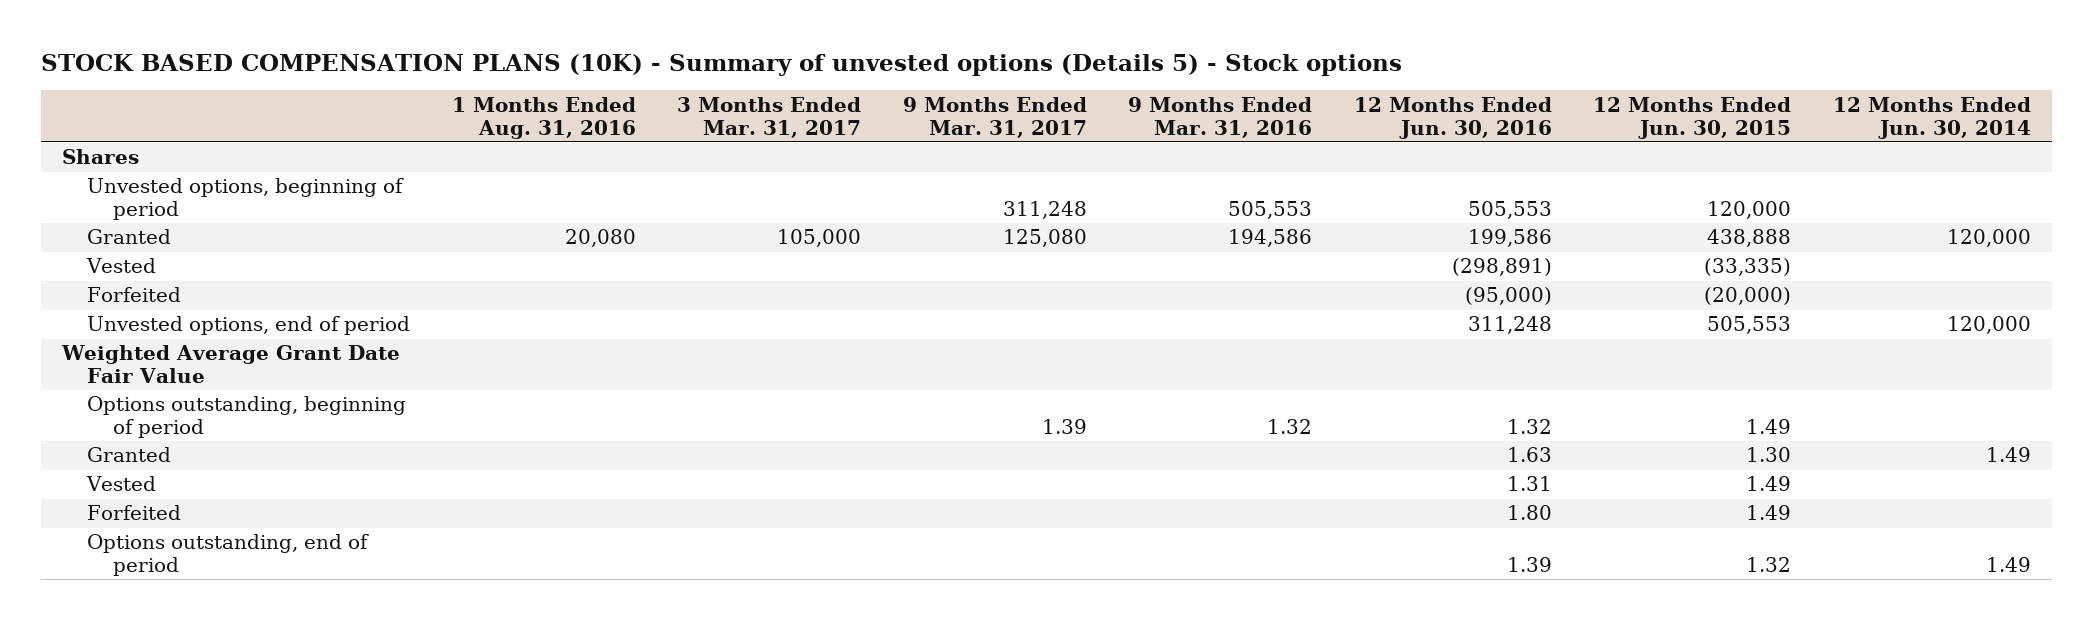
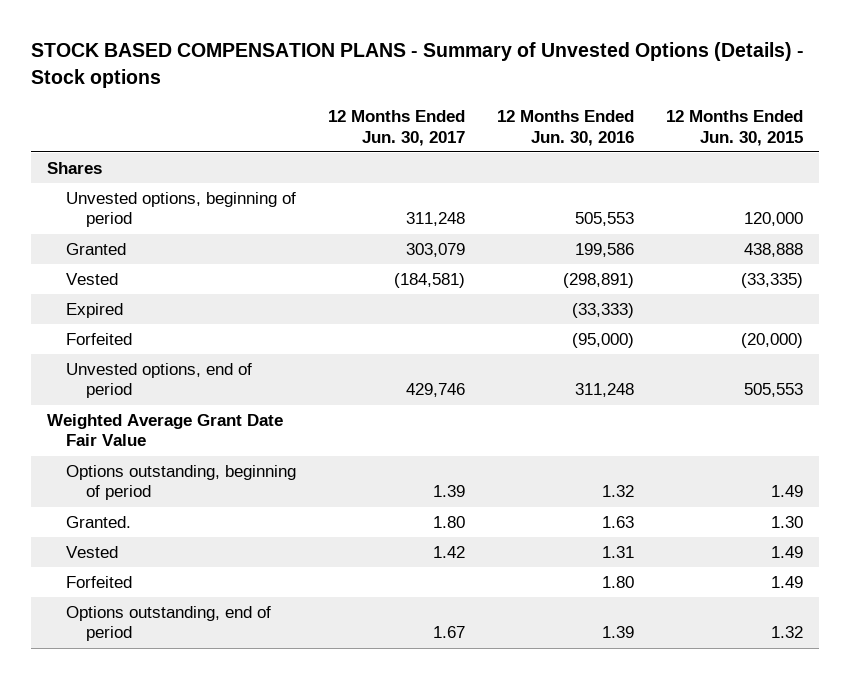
[41,54,1403,77] STOCK BASED COMPENSATION PLANS (10K) - Summary of unvested options (Details 5) - Stock options -> [30,42,804,89] STOCK BASED COMPENSATION PLANS - Summary of Unvested Options (Details) - Stock options
[451,96,636,139] 1 Months Ended Aug. 31, 2016 -> none
[677,96,862,138] 3 Months Ended Mar. 31, 2017 -> none
[902,96,1087,138] 9 Months Ended Mar. 31, 2017 -> none
[1128,96,1313,138] 9 Months Ended Mar. 31, 2016 -> none
[1832,96,2031,139] 12 Months Ended Jun. 30, 2014 -> none
none -> [328,110,466,146] 12 Months Ended Jun. 30, 2017
none -> [66,302,124,318] Expired
[87,447,172,463] Granted -> [66,515,132,528] Granted.

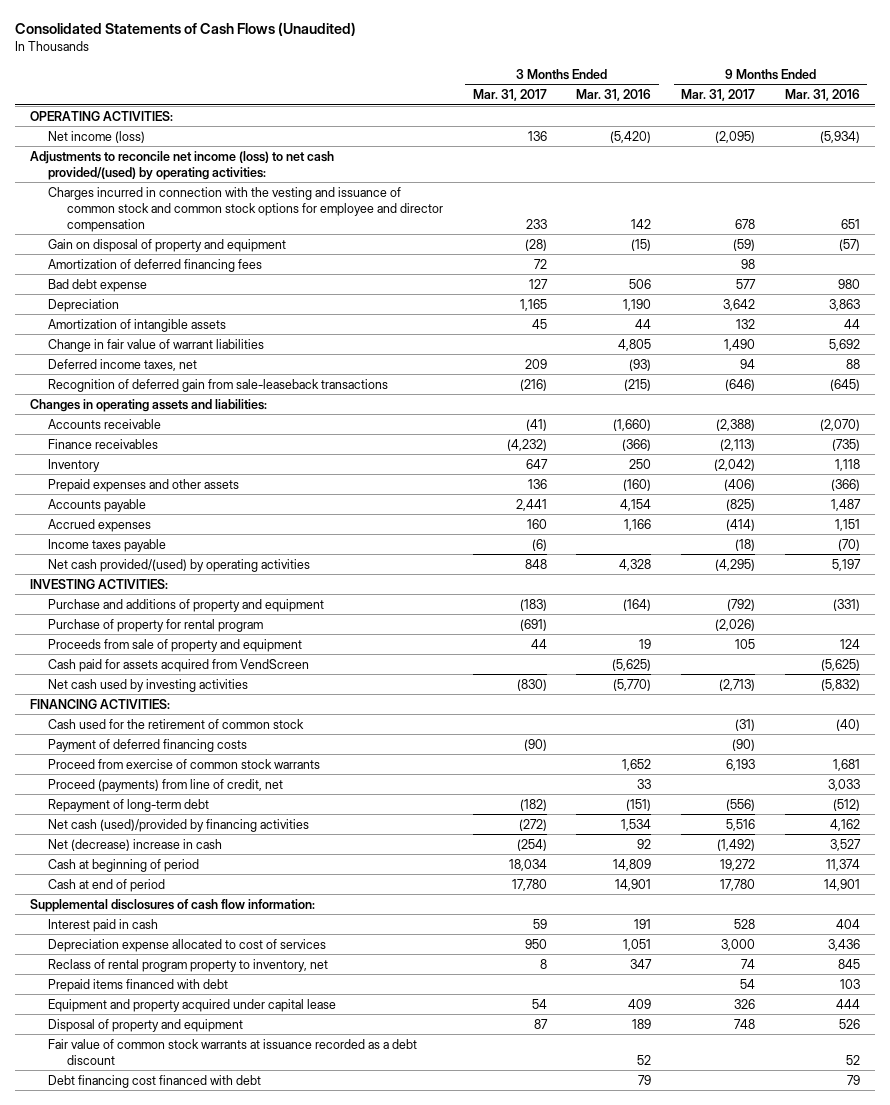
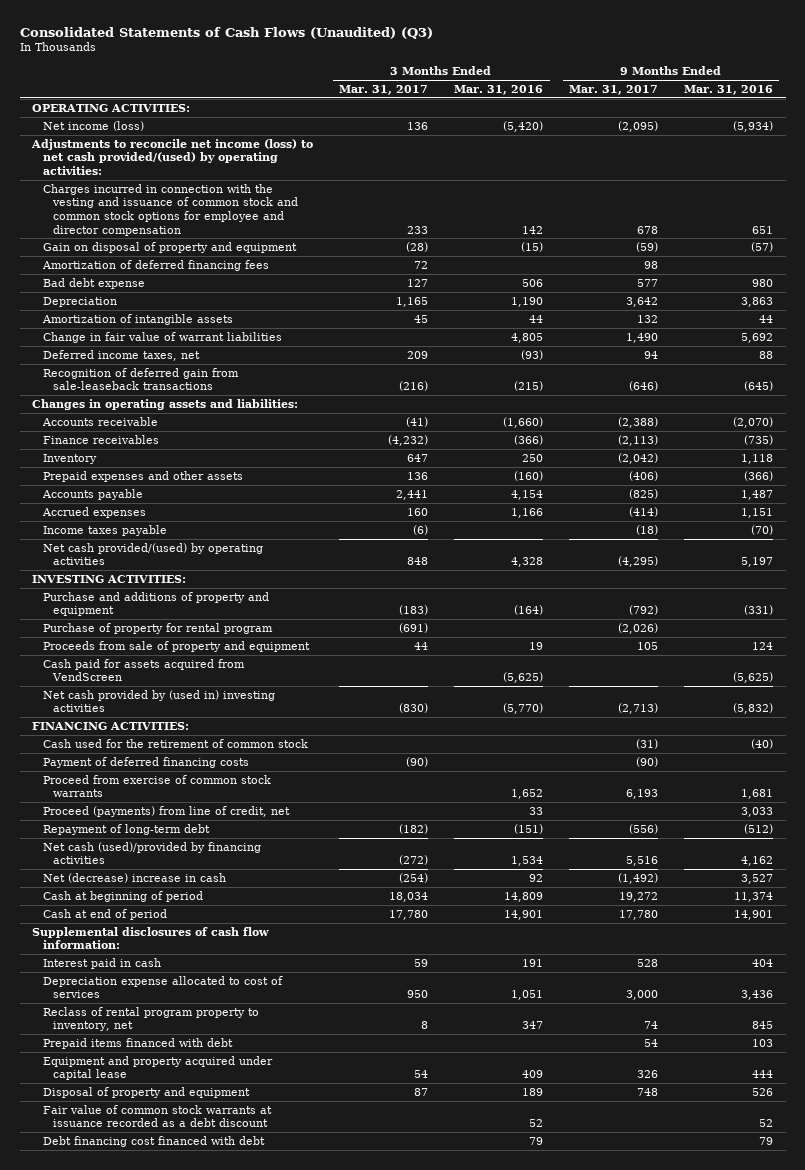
[14,22,356,37] Consolidated Statements of Cash Flows (Unaudited) -> [19,26,433,39] Consolidated Statements of Cash Flows (Unaudited) (Q3)
[48,678,249,692] Net cash used by investing activities -> [42,689,275,713] Net cash provided by (used in) investing activities

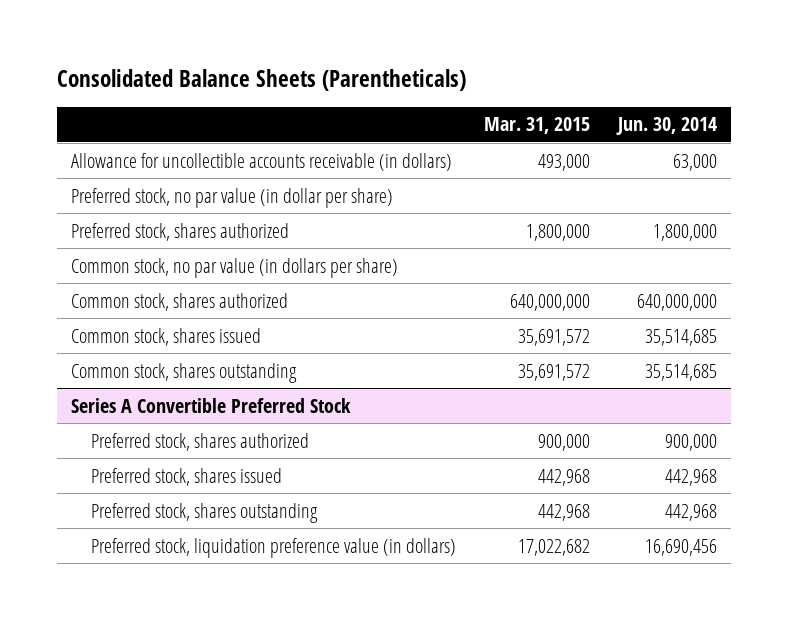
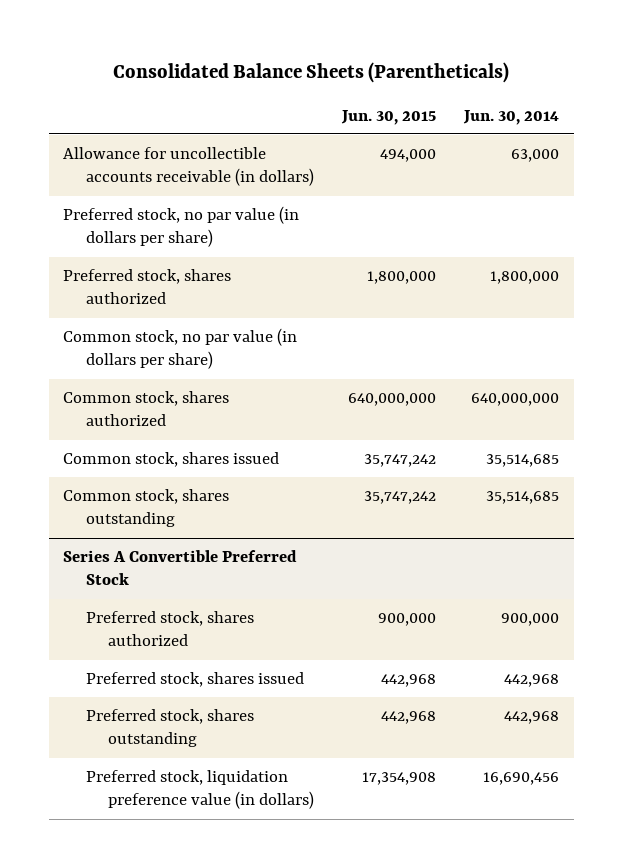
[484,117,591,135] Mar. 31, 2015 -> none
none -> [341,109,437,125] Jun. 30, 2015
[70,187,393,208] Preferred stock, no par value (in dollar per share) -> [63,205,300,248] Preferred stock, no par value (in dollars per share)

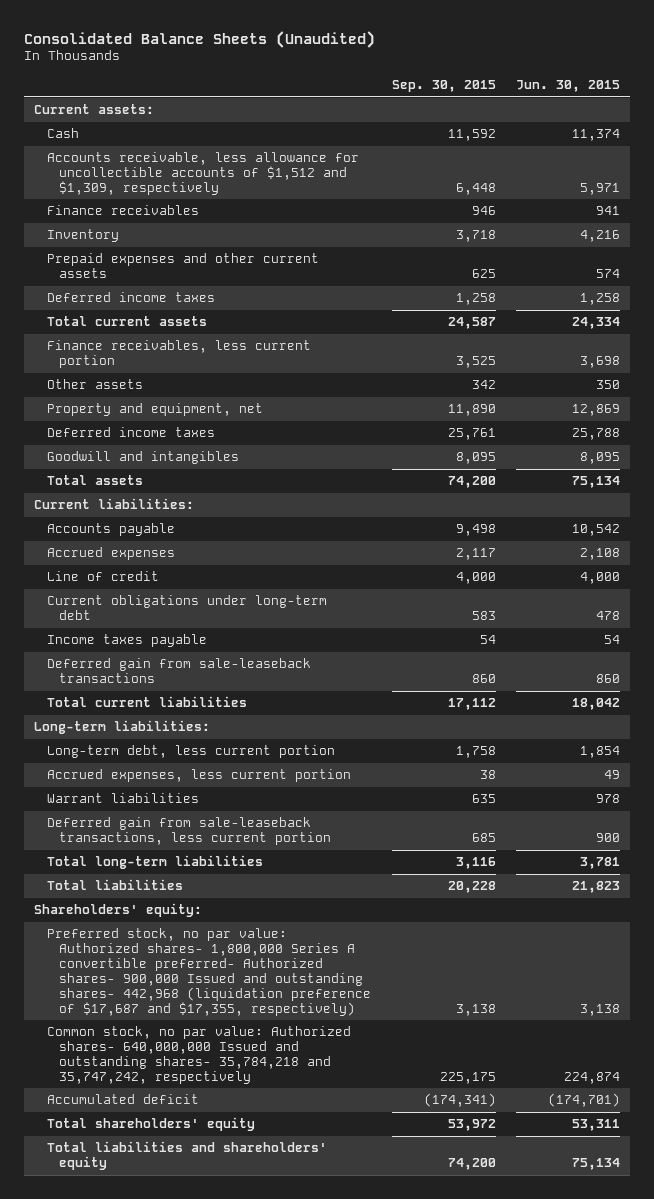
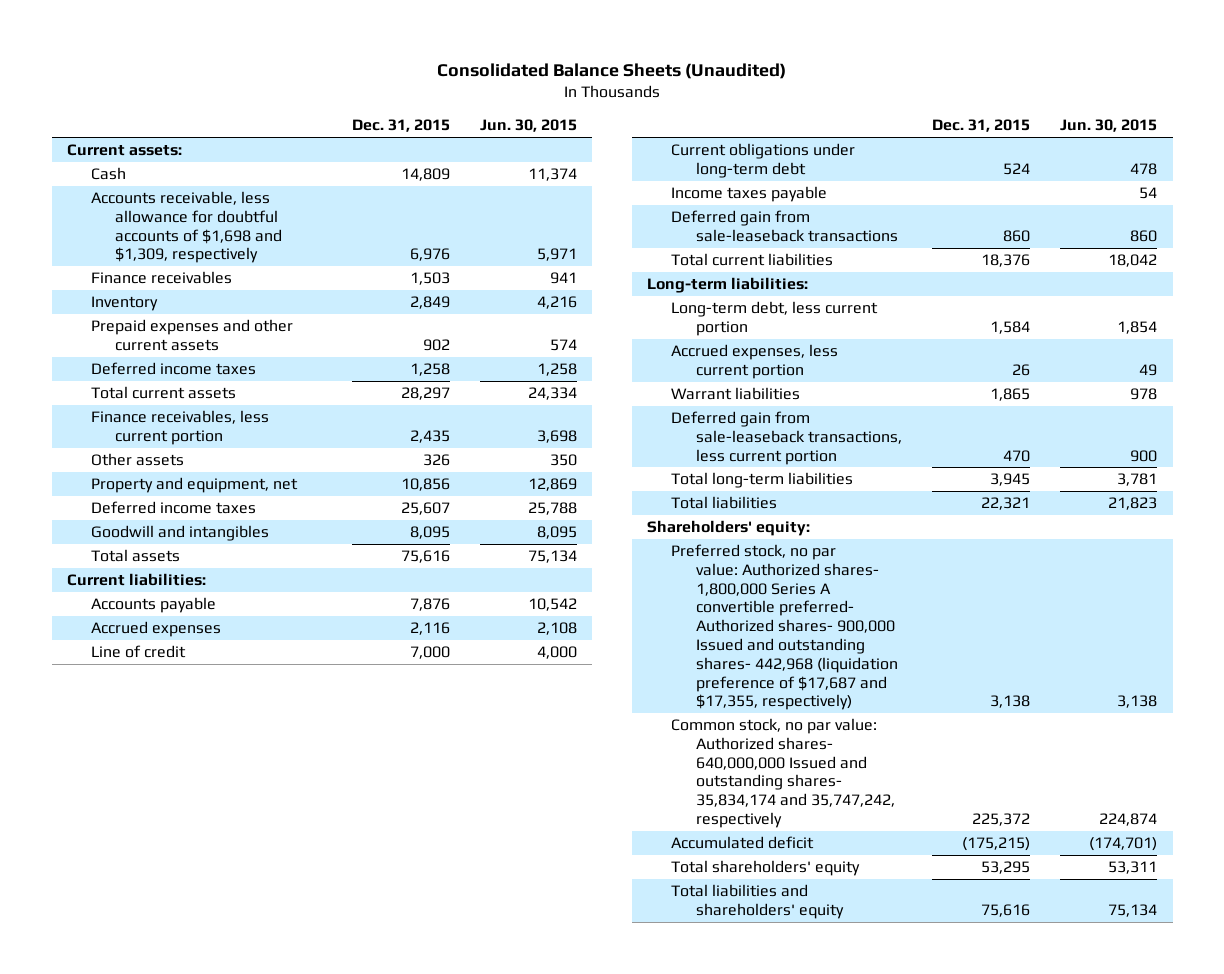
[391,80,496,93] Sep. 30, 2015 -> none
none -> [351,119,450,133] Dec. 31, 2015
[46,152,359,196] Accounts receivable, less allowance for uncollectible accounts of $1,512 and $1,309, respectively -> [91,191,283,264] Accounts receivable, less allowance for doubtful accounts of $1,698 and $1,309, respectively
[46,1026,351,1084] Common stock, no par value: Authorized shares- 640,000,000 Issued and outstanding shares- 35,784,218 and 35,747,242, respectively -> [671,718,895,829] Common stock, no par value: Authorized shares- 640,000,000 Issued and outstanding shares- 35,834,174 and 35,747,242, respectively

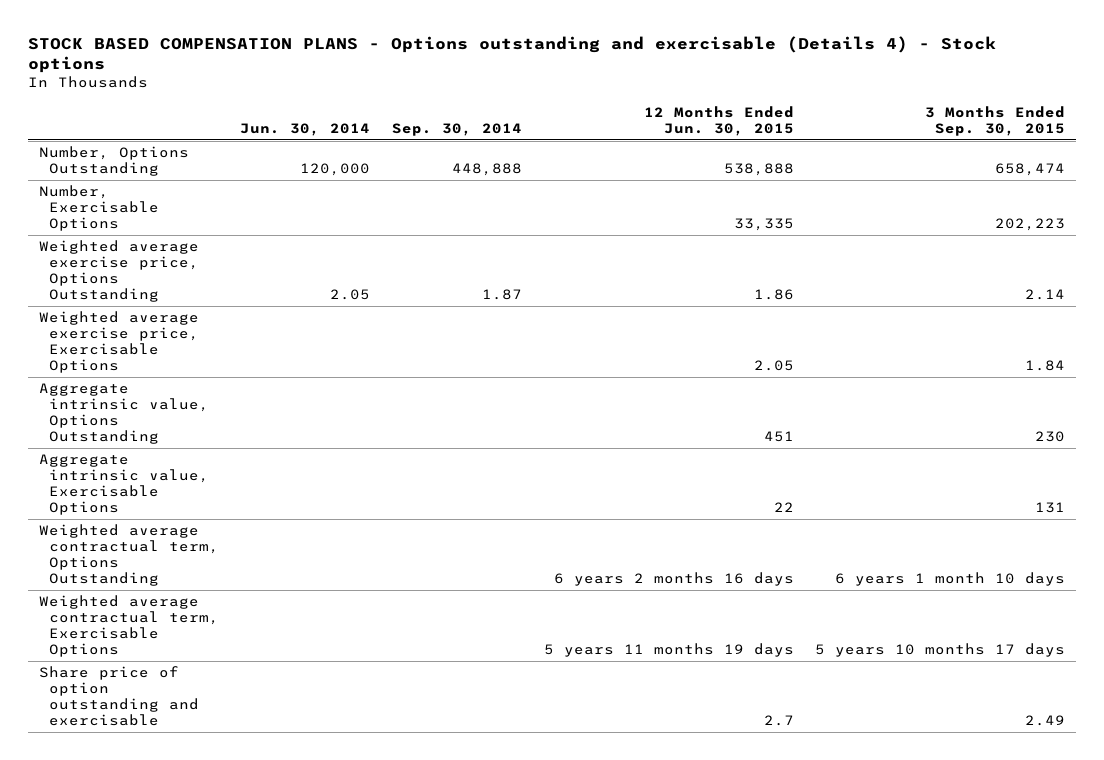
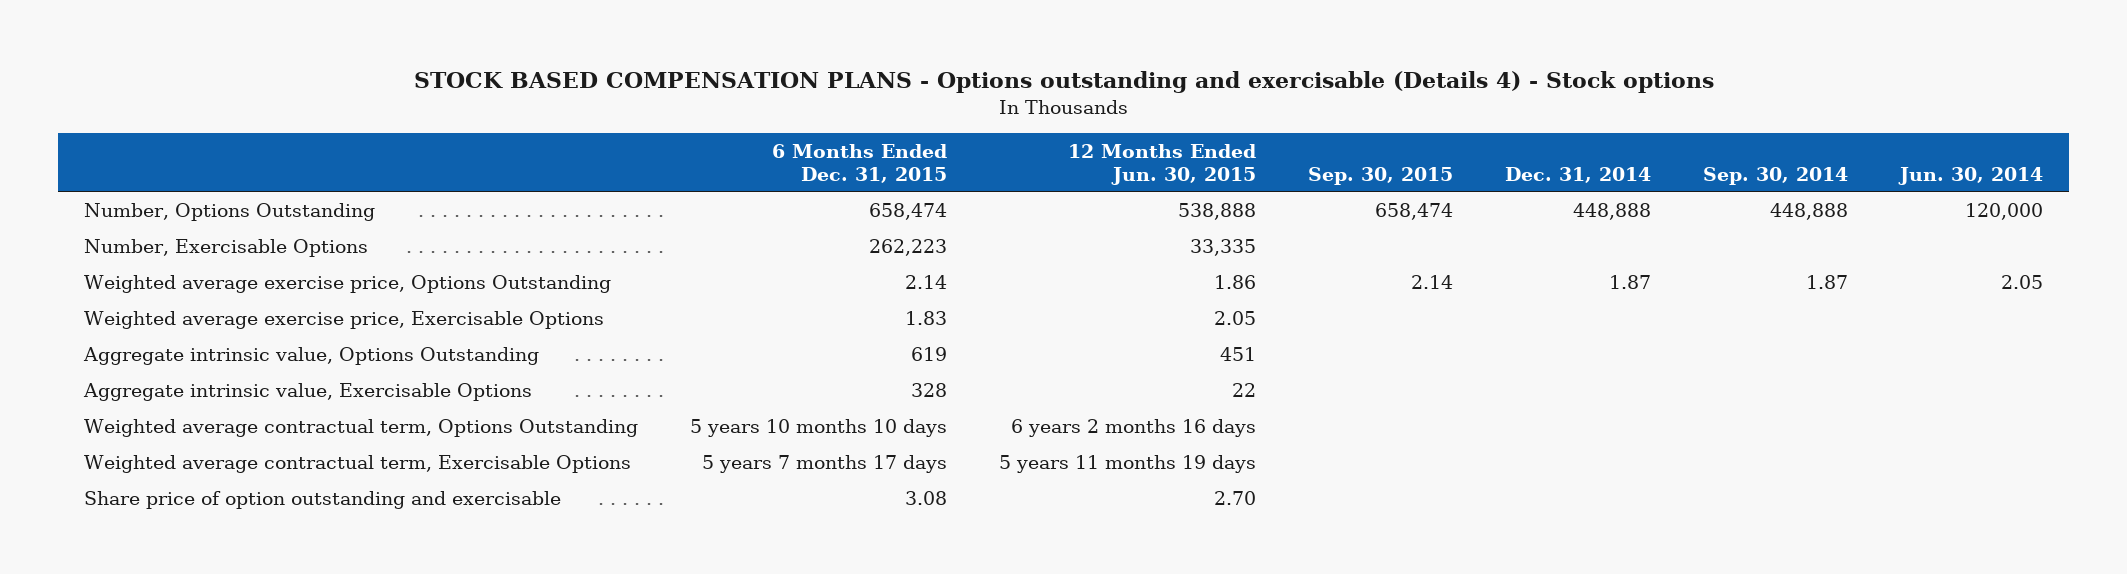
[925,105,1066,136] 3 Months Ended Sep. 30, 2015 -> none
none -> [772,143,948,183] 6 Months Ended Dec. 31, 2015
none -> [1308,166,1454,185] Sep. 30, 2015
none -> [1505,166,1652,183] Dec. 31, 2014
[763,714,794,726] 2.7 -> [1214,490,1257,505] 2.70

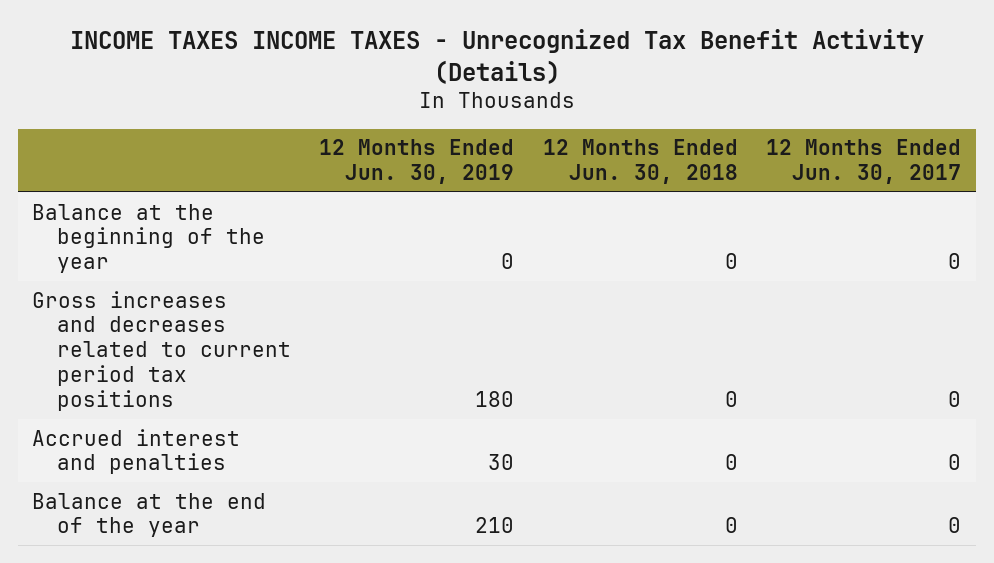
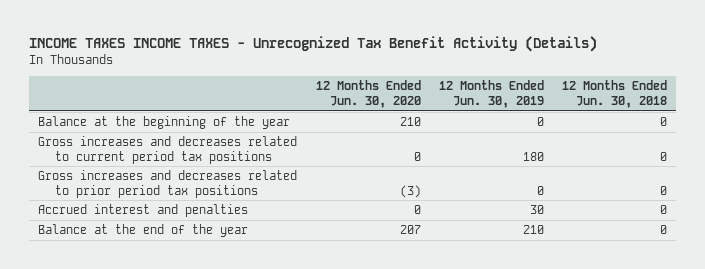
[766,139,962,185] 12 Months Ended Jun. 30, 2017 -> none
none -> [315,80,421,109] 12 Months Ended Jun. 30, 2020
none -> [38,169,298,198] Gross increases and decreases related to prior period tax positions

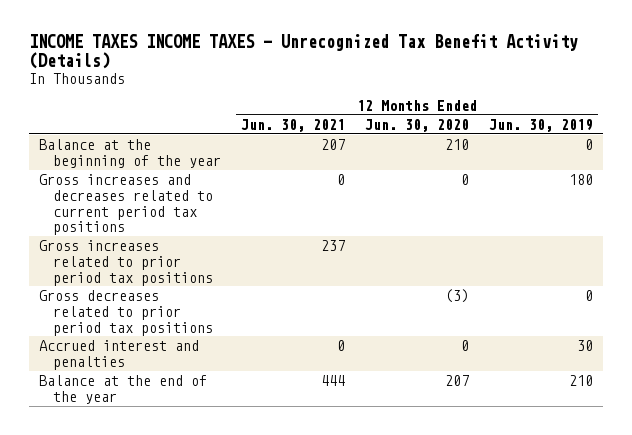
[561,80,667,109] 12 Months Ended Jun. 30, 2018 -> none
none -> [241,118,346,132] Jun. 30, 2021
none -> [39,240,214,286] Gross increases related to prior period tax positions
[38,169,298,198] Gross increases and decreases related to prior period tax positions -> [39,290,214,336] Gross decreases related to prior period tax positions

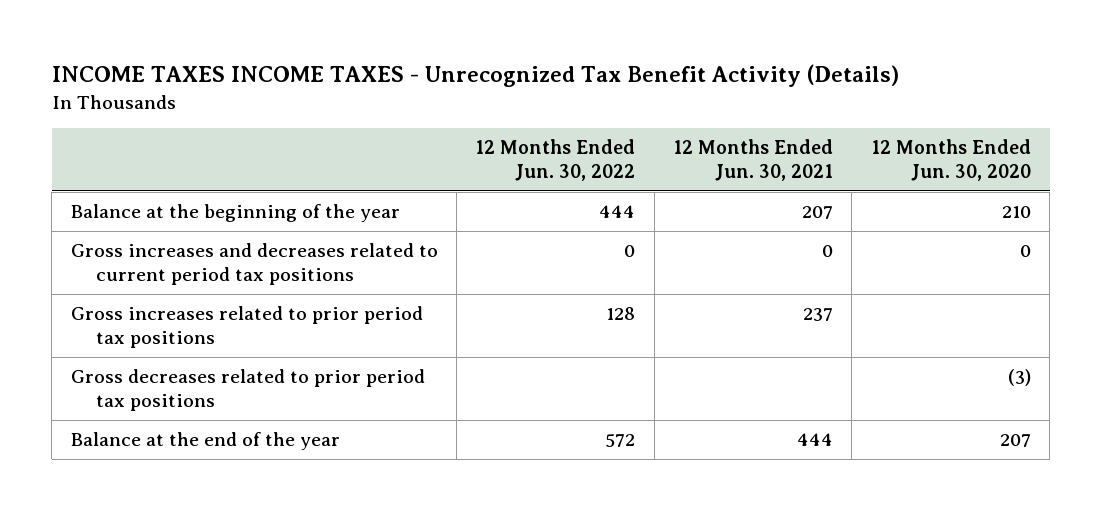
[488,118,593,132] Jun. 30, 2019 -> none
none -> [475,139,636,182] 12 Months Ended Jun. 30, 2022
[39,340,200,370] Accrued interest and penalties -> none

